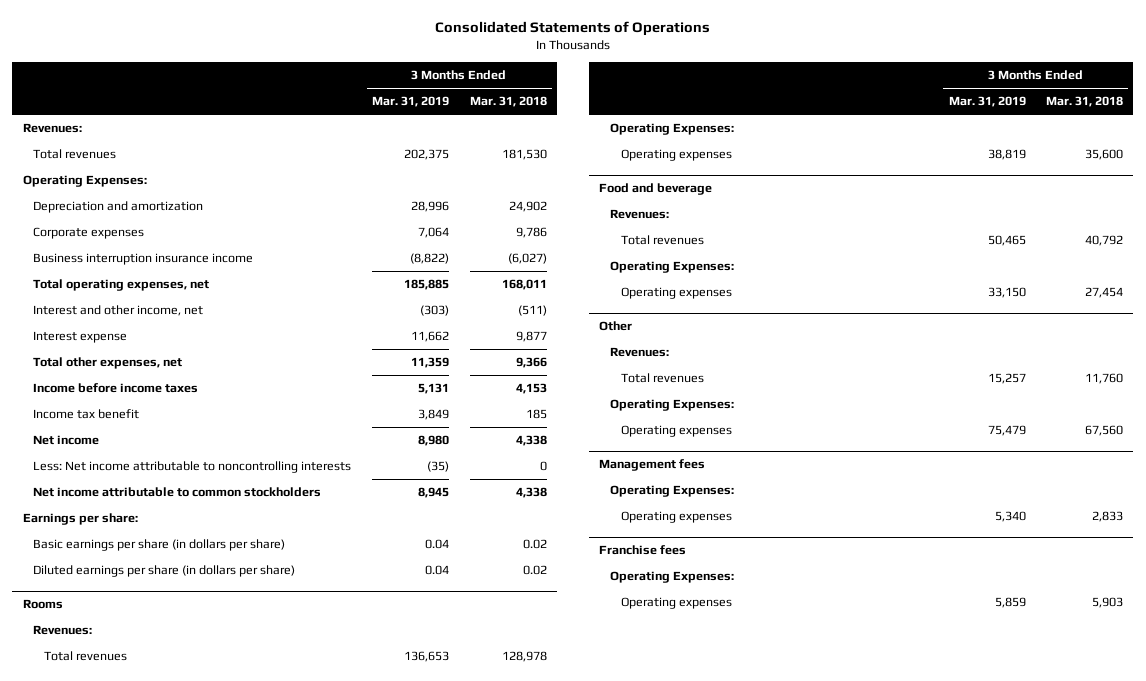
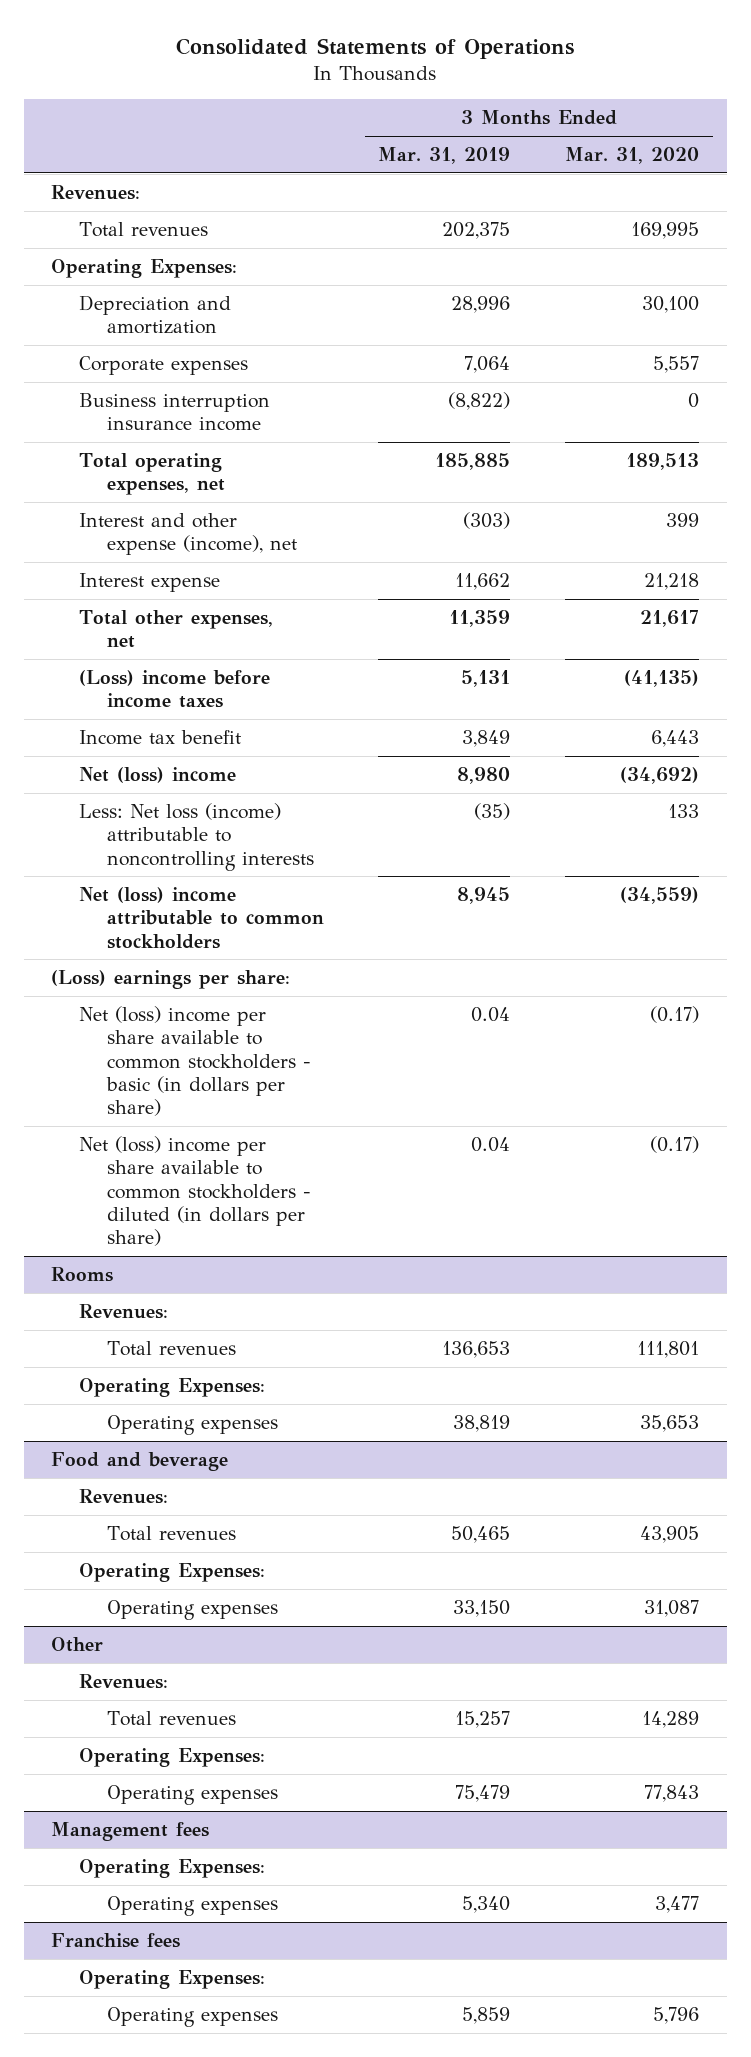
[469,96,547,108] Mar. 31, 2018 -> none
none -> [565,147,700,165] Mar. 31, 2020
[33,305,204,317] Interest and other income, net -> [78,513,297,556] Interest and other expense (income), net
[33,383,199,394] Income before income taxes -> [78,670,270,709] (Loss) income before income taxes
[33,435,100,446] Net income -> [78,767,236,784] Net (loss) income
[33,461,352,474] Less: Net income attributable to noncontrolling interests -> [78,803,314,871] Less: Net loss (income) attributable to noncontrolling interests
[33,487,322,498] Net income attributable to common stockholders -> [78,887,324,949] Net (loss) income attributable to common stockholders
[22,513,138,526] Earnings per share: -> [51,970,291,990] (Loss) earnings per share:
[33,539,286,552] Basic earnings per share (in dollars per share) -> [78,1006,311,1117] Net (loss) income per share available to common stockholders - basic (in dollars per share)
[33,565,296,578] Diluted earnings per share (in dollars per share) -> [78,1136,311,1247] Net (loss) income per share available to common stockholders - diluted (in dollars per share)

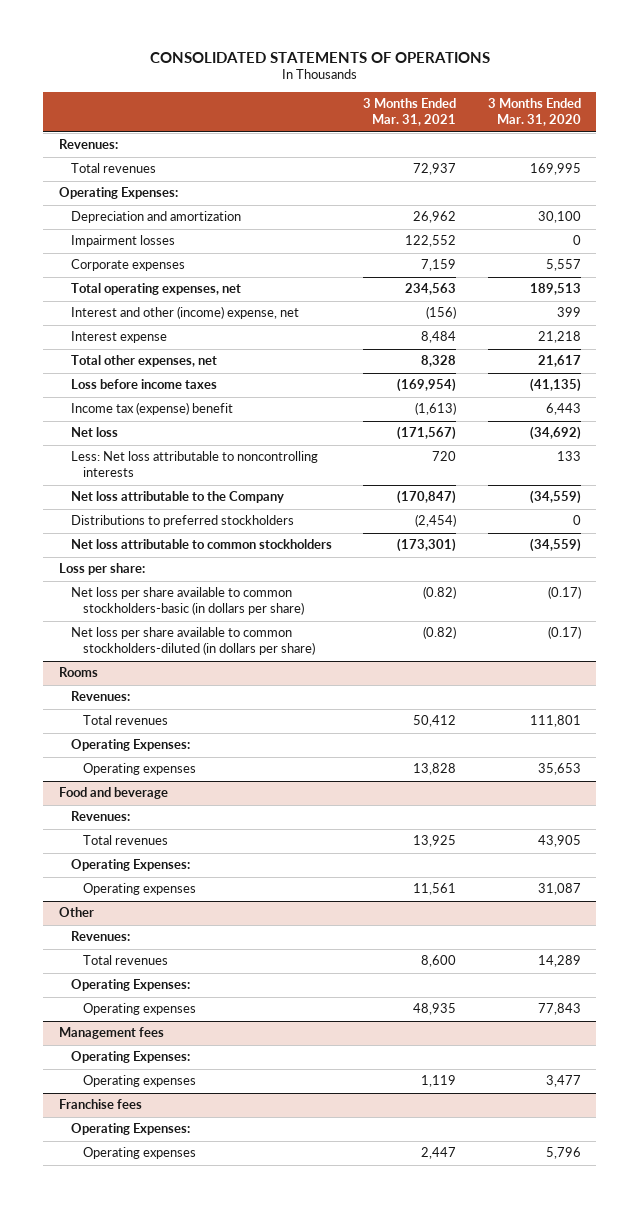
[176,37,575,59] Consolidated Statements of Operations -> [149,51,490,63] CONSOLIDATED STATEMENTS OF OPERATIONS
[378,147,511,165] Mar. 31, 2019 -> none
none -> [363,98,457,127] 3 Months Ended Mar. 31, 2021
none -> [71,235,176,248] Impairment losses
[78,393,270,432] Business interruption insurance income -> none
[78,513,297,556] Interest and other expense (income), net -> [71,306,300,320] Interest and other (income) expense, net
[78,670,270,709] (Loss) income before income taxes -> [71,379,218,390] Loss before income taxes
[78,730,241,746] Income tax benefit -> [71,402,234,416] Income tax (expense) benefit
[78,767,236,784] Net (loss) income -> [71,427,119,438] Net loss
[78,803,314,871] Less: Net loss (income) attributable to noncontrolling interests -> [71,451,319,478] Less: Net loss attributable to noncontrolling interests
[78,887,324,949] Net (loss) income attributable to common stockholders -> [71,491,285,504] Net loss attributable to the Company
none -> [71,515,295,528] Distributions to preferred stockholders
none -> [71,539,333,550] Net loss attributable to common stockholders
[51,970,291,990] (Loss) earnings per share: -> [58,563,145,576] Loss per share:
[78,1006,311,1117] Net (loss) income per share available to common stockholders - basic (in dollars per share) -> [71,587,305,616] Net loss per share available to common stockholders-basic (in dollars per share)
[78,1136,311,1247] Net (loss) income per share available to common stockholders - diluted (in dollars per share) -> [71,627,316,656] Net loss per share available to common stockholders-diluted (in dollars per share)

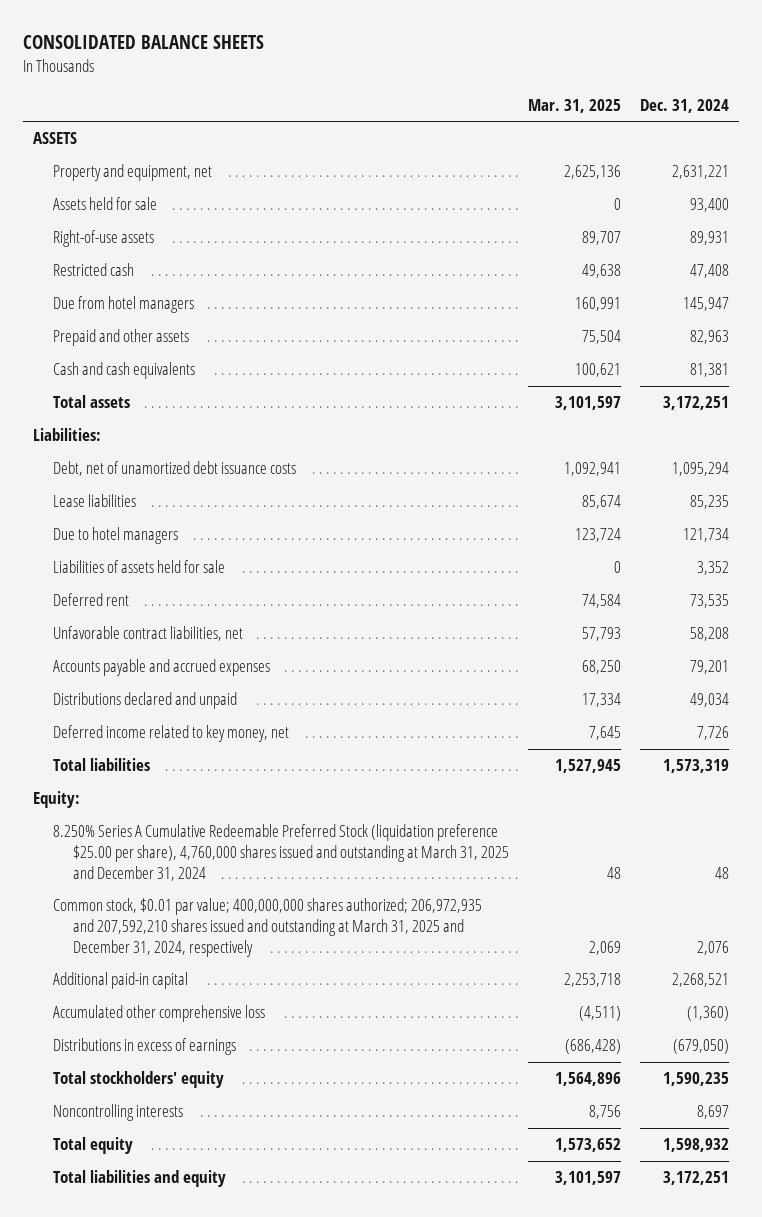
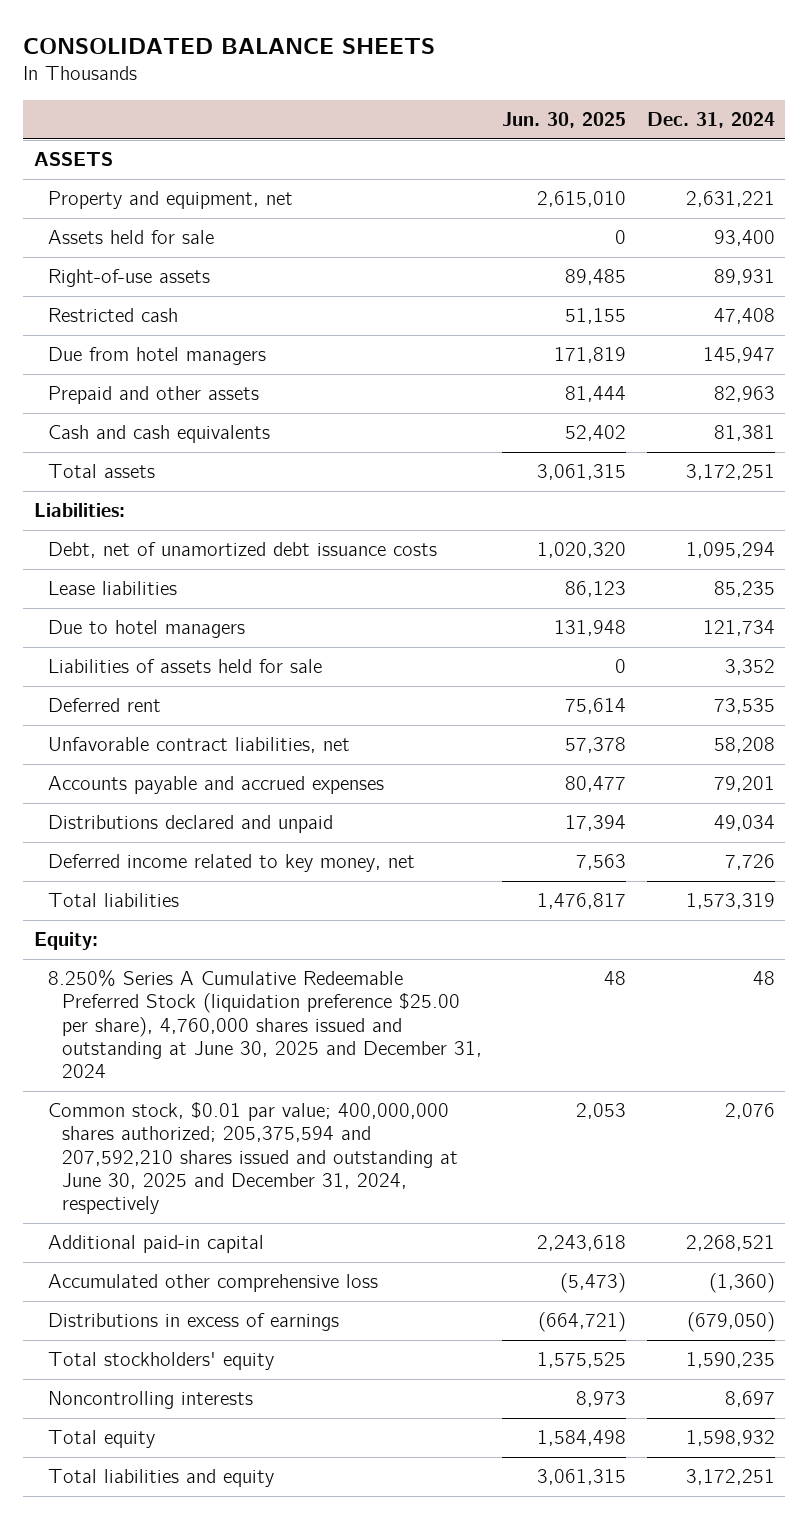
[528,98,622,113] Mar. 31, 2025 -> none
none -> [502,111,627,128] Jun. 30, 2025
[52,824,510,881] 8.250% Series A Cumulative Redeemable Preferred Stock (liquidation preference $25.00 per share), 4,760,000 shares issued and outstanding at March 31, 2025 and December 31, 2024 -> [47,970,482,1078] 8.250% Series A Cumulative Redeemable Preferred Stock (liquidation preference $25.00 per share), 4,760,000 shares issued and outstanding at June 30, 2025 and December 31, 2024
[52,898,482,957] Common stock, $0.01 par value; 400,000,000 shares authorized; 206,972,935 and 207,592,210 shares issued and outstanding at March 31, 2025 and December 31, 2024, respectively -> [47,1102,458,1214] Common stock, $0.01 par value; 400,000,000 shares authorized; 205,375,594 and 207,592,210 shares issued and outstanding at June 30, 2025 and December 31, 2024, respectively

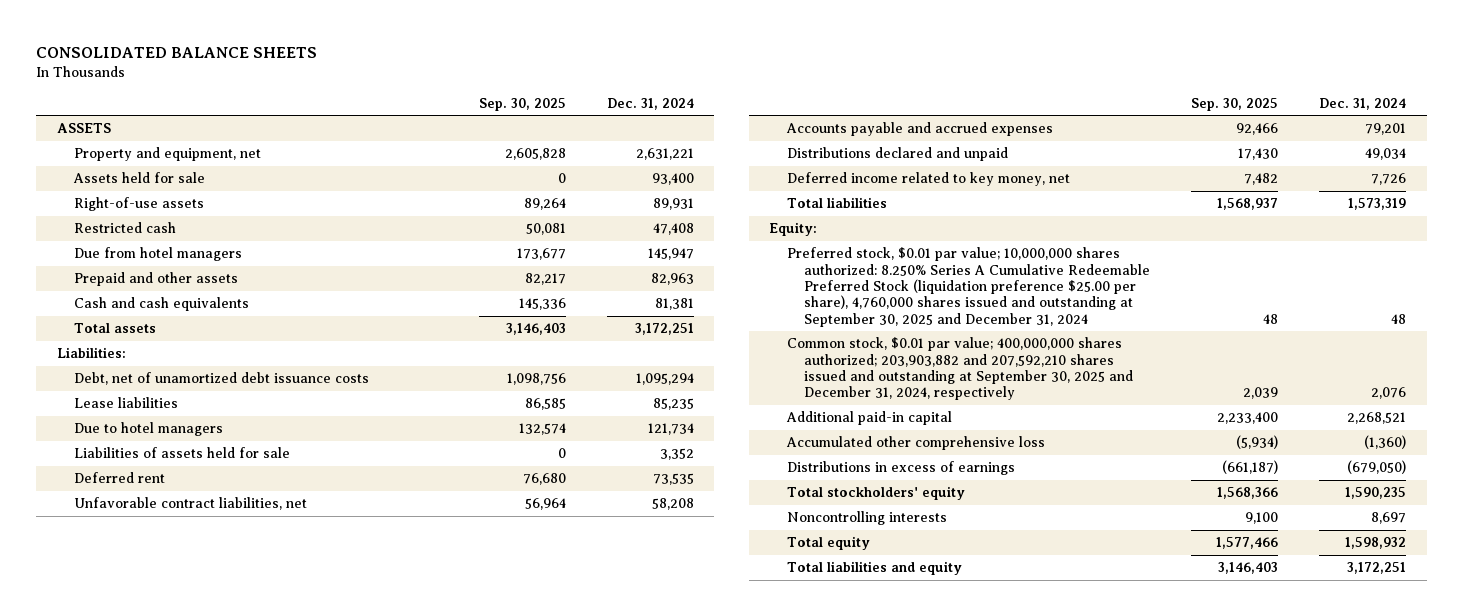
[502,111,627,128] Jun. 30, 2025 -> none
none -> [478,97,566,111] Sep. 30, 2025
[47,970,482,1078] 8.250% Series A Cumulative Redeemable Preferred Stock (liquidation preference $25.00 per share), 4,760,000 shares issued and outstanding at June 30, 2025 and December 31, 2024 -> [786,247,1151,327] Preferred stock, $0.01 par value; 10,000,000 shares authorized: 8.250% Series A Cumulative Redeemable Preferred Stock (liquidation preference $25.00 per share), 4,760,000 shares issued and outstanding at September 30, 2025 and December 31, 2024
[47,1102,458,1214] Common stock, $0.01 par value; 400,000,000 shares authorized; 205,375,594 and 207,592,210 shares issued and outstanding at June 30, 2025 and December 31, 2024, respectively -> [786,337,1134,401] Common stock, $0.01 par value; 400,000,000 shares authorized; 203,903,882 and 207,592,210 shares issued and outstanding at September 30, 2025 and December 31, 2024, respectively

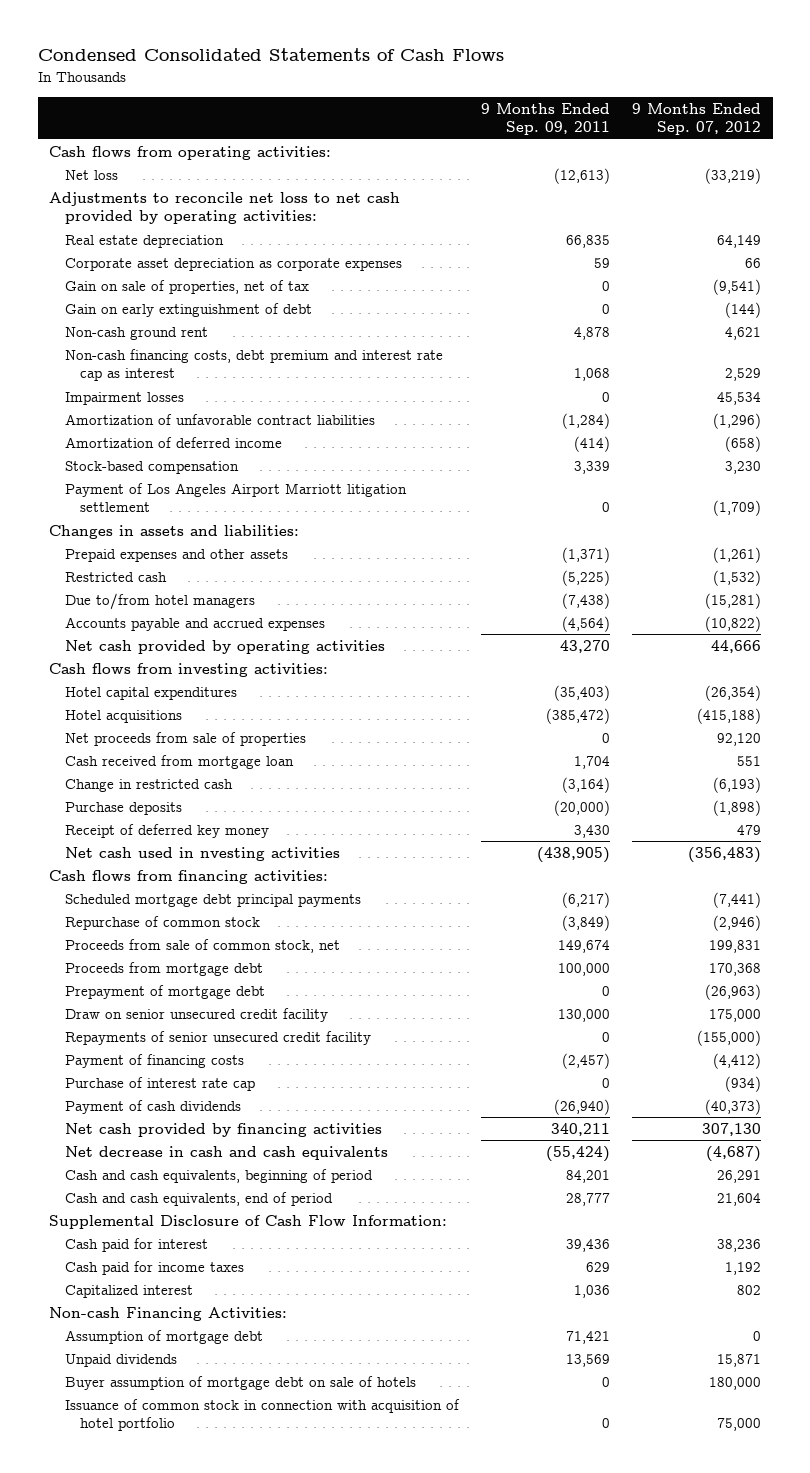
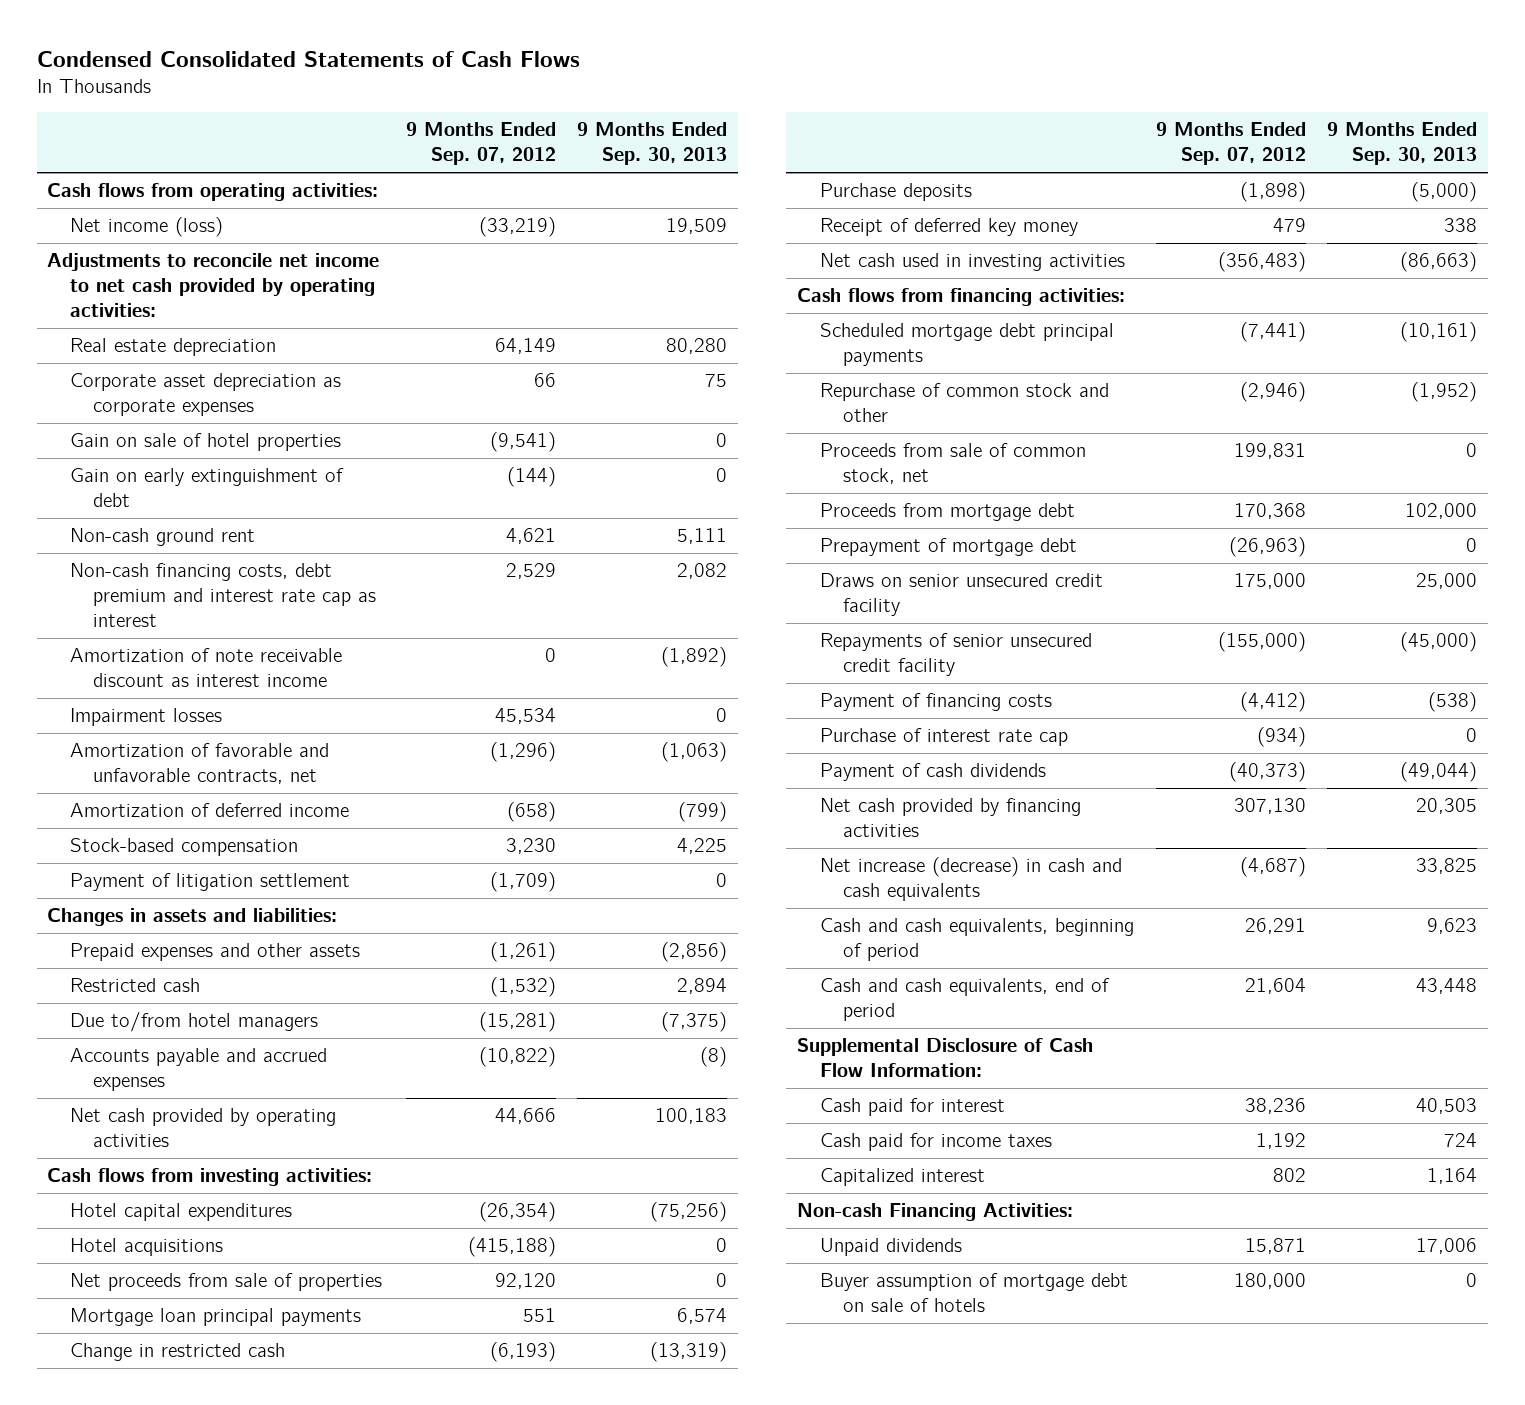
[481,102,611,136] 9 Months Ended Sep. 09, 2011 -> none
none -> [577,122,728,166] 9 Months Ended Sep. 30, 2013
[64,169,118,180] Net loss -> [70,217,224,238] Net income (loss)
[48,191,400,225] Adjustments to reconcile net loss to net cash provided by operating activities: -> [47,253,380,318] Adjustments to reconcile net income to net cash provided by operating activities:
[64,279,309,294] Gain on sale of properties, net of tax -> [70,433,342,452] Gain on sale of hotel properties
none -> [70,648,343,688] Amortization of note receivable discount as interest income
[64,413,375,425] Amortization of unfavorable contract liabilities -> [70,743,330,785] Amortization of favorable and unfavorable contracts, net
[64,482,407,513] Payment of Los Angeles Airport Marriott litigation settlement -> [70,873,351,892] Payment of litigation settlement
[64,754,294,769] Cash received from mortgage loan -> [70,1308,362,1327] Mortgage loan principal payments
[64,846,340,861] Net cash used in nvesting activities -> [819,253,1125,272] Net cash used in investing activities
[64,915,260,930] Repurchase of common stock -> [819,383,1109,423] Repurchase of common stock and other
[64,1007,328,1022] Draw on senior unsecured credit facility -> [819,573,1103,617] Draws on senior unsecured credit facility
[64,1145,388,1160] Net decrease in cash and cash equivalents -> [819,857,1122,902] Net increase (decrease) in cash and cash equivalents
[64,1329,263,1344] Assumption of mortgage debt -> none
[64,1398,460,1432] Issuance of common stock in connection with acquisition of hotel portfolio -> none

